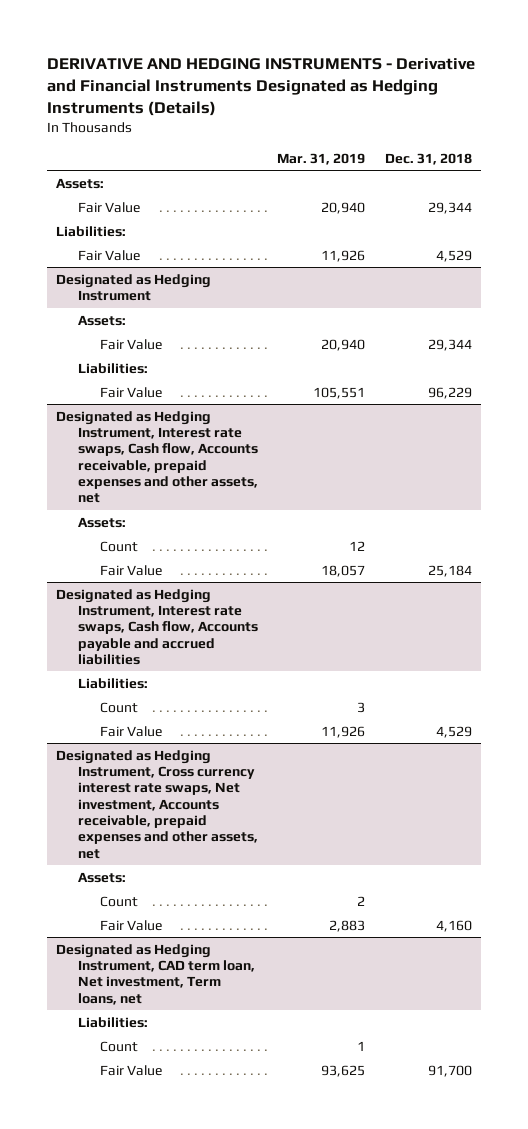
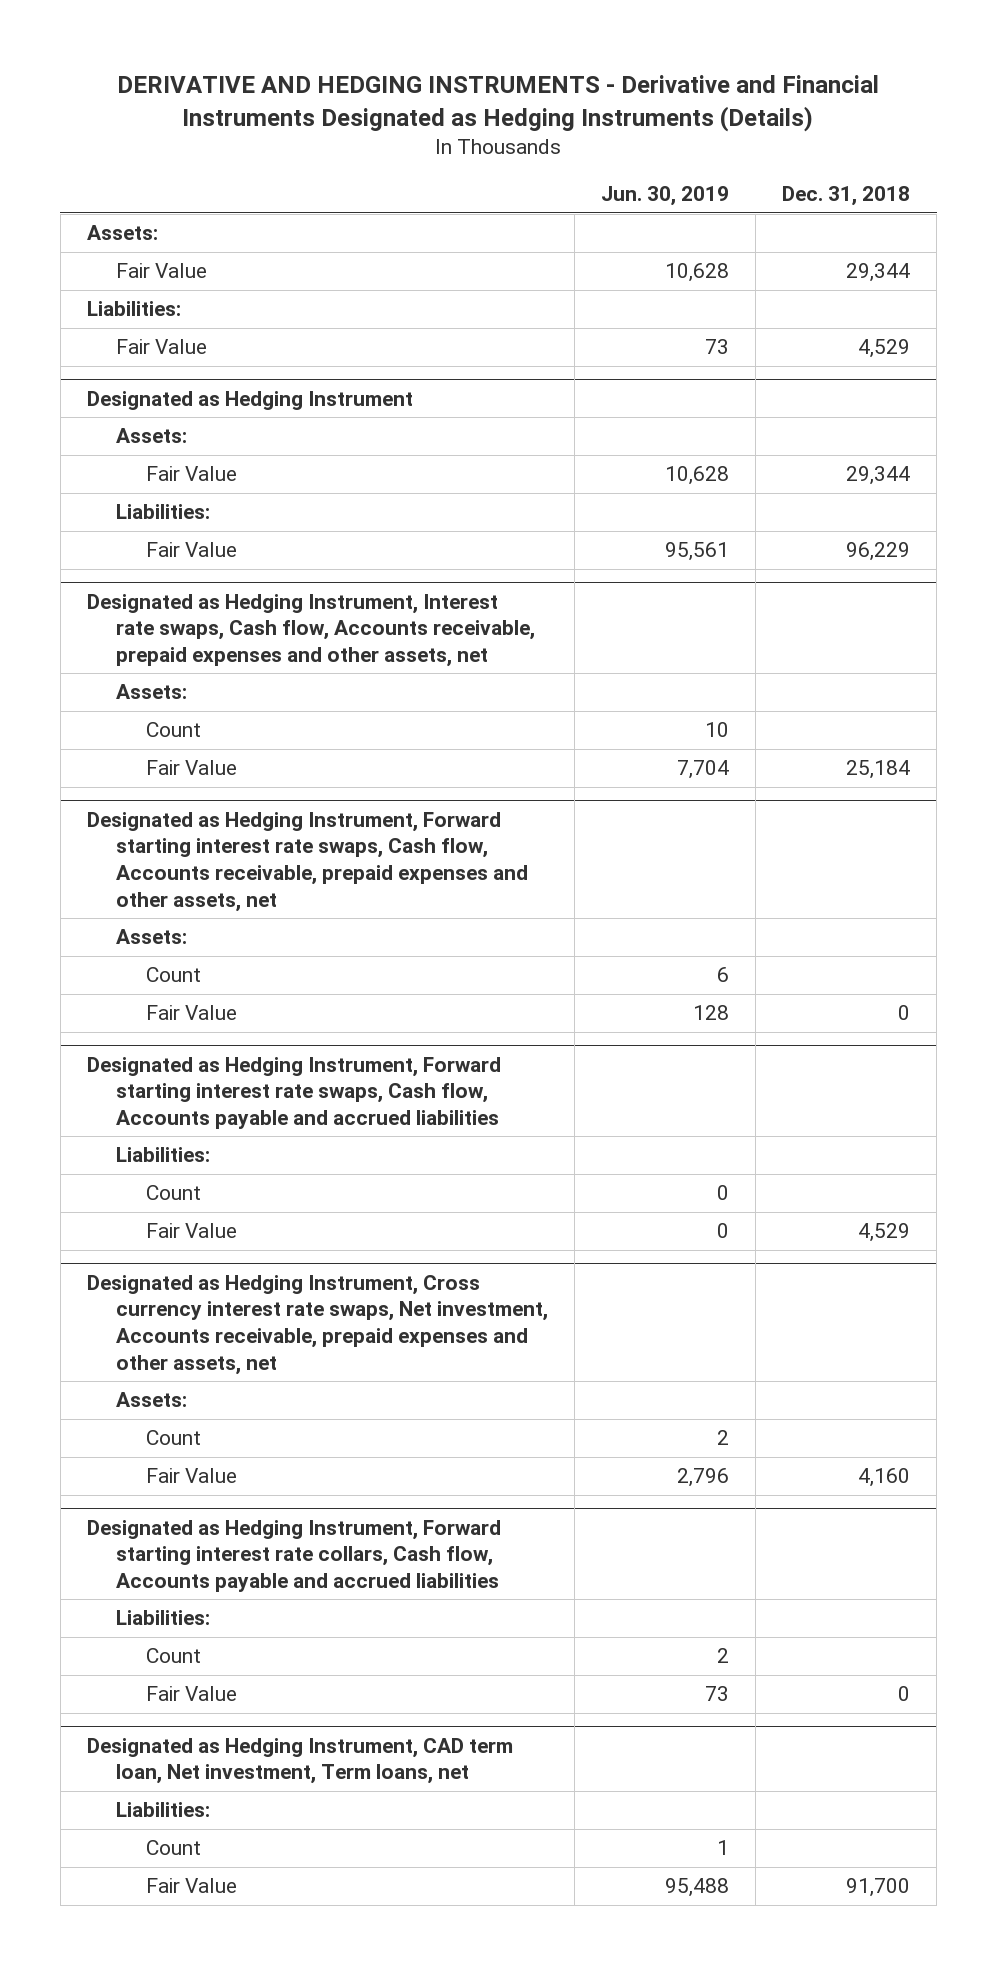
[277,152,366,165] Mar. 31, 2019 -> none
none -> [601,186,730,207] Jun. 30, 2019
none -> [86,811,529,912] Designated as Hedging Instrument, Forward starting interest rate swaps, Cash flow, Accounts receivable, prepaid expenses and other assets, net
none -> [116,929,188,945] Assets:
none -> [146,967,202,983] Count
none -> [146,1005,238,1021] Fair Value
[56,588,259,665] Designated as Hedging Instrument, Interest rate swaps, Cash flow, Accounts payable and accrued liabilities -> [86,1056,501,1129] Designated as Hedging Instrument, Forward starting interest rate swaps, Cash flow, Accounts payable and accrued liabilities
none -> [86,1519,501,1592] Designated as Hedging Instrument, Forward starting interest rate collars, Cash flow, Accounts payable and accrued liabilities
none -> [116,1610,211,1626] Liabilities:
none -> [146,1648,202,1664] Count
none -> [146,1686,238,1702] Fair Value

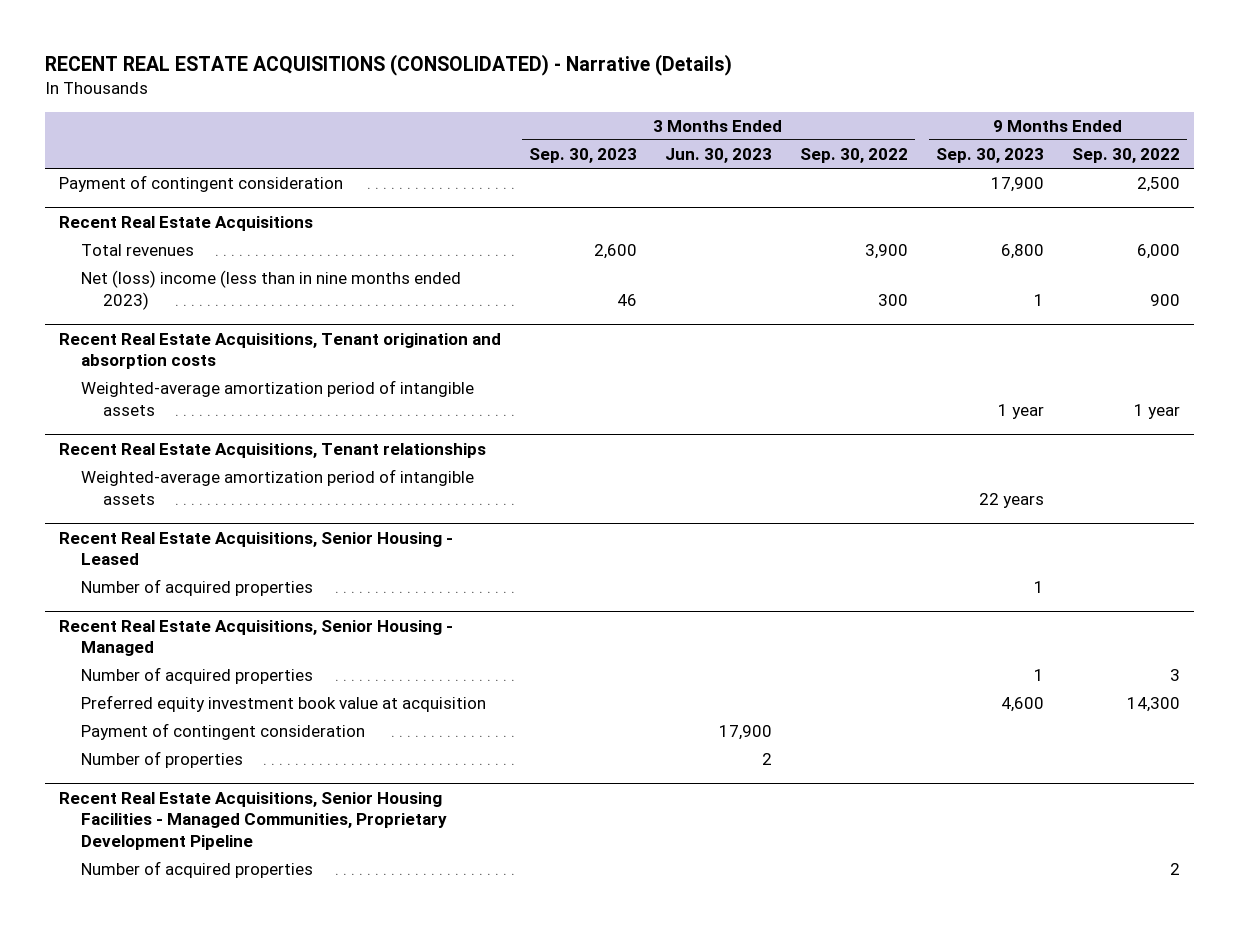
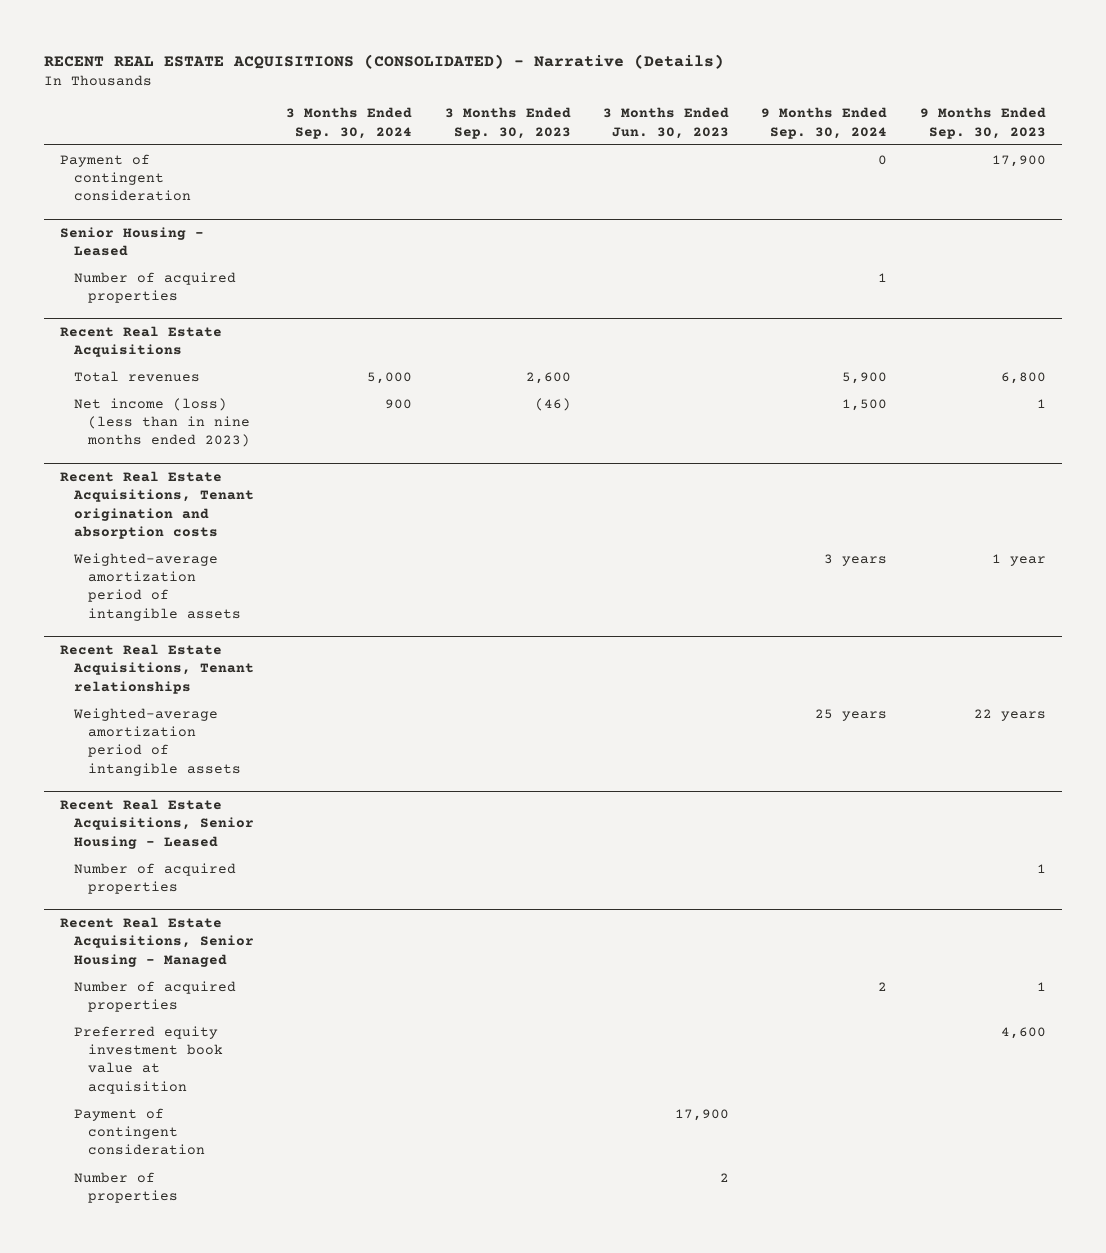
[799,148,908,164] Sep. 30, 2022 -> none
[1071,148,1180,164] Sep. 30, 2022 -> none
none -> [286,107,413,139] 3 Months Ended Sep. 30, 2024
none -> [761,107,888,139] 9 Months Ended Sep. 30, 2024
none -> [59,226,204,257] Senior Housing - Leased
none -> [74,271,237,304] Number of acquired properties
[80,270,461,310] Net (loss) income (less than in nine months ended 2023) -> [74,397,251,448] Net income (loss) (less than in nine months ended 2023)
[616,293,637,306] 46 -> [534,397,571,411] (46)
[58,791,447,850] Recent Real Estate Acquisitions, Senior Housing Facilities - Managed Communities, Proprietary Development Pipeline -> none
[80,861,313,879] Number of acquired properties -> none

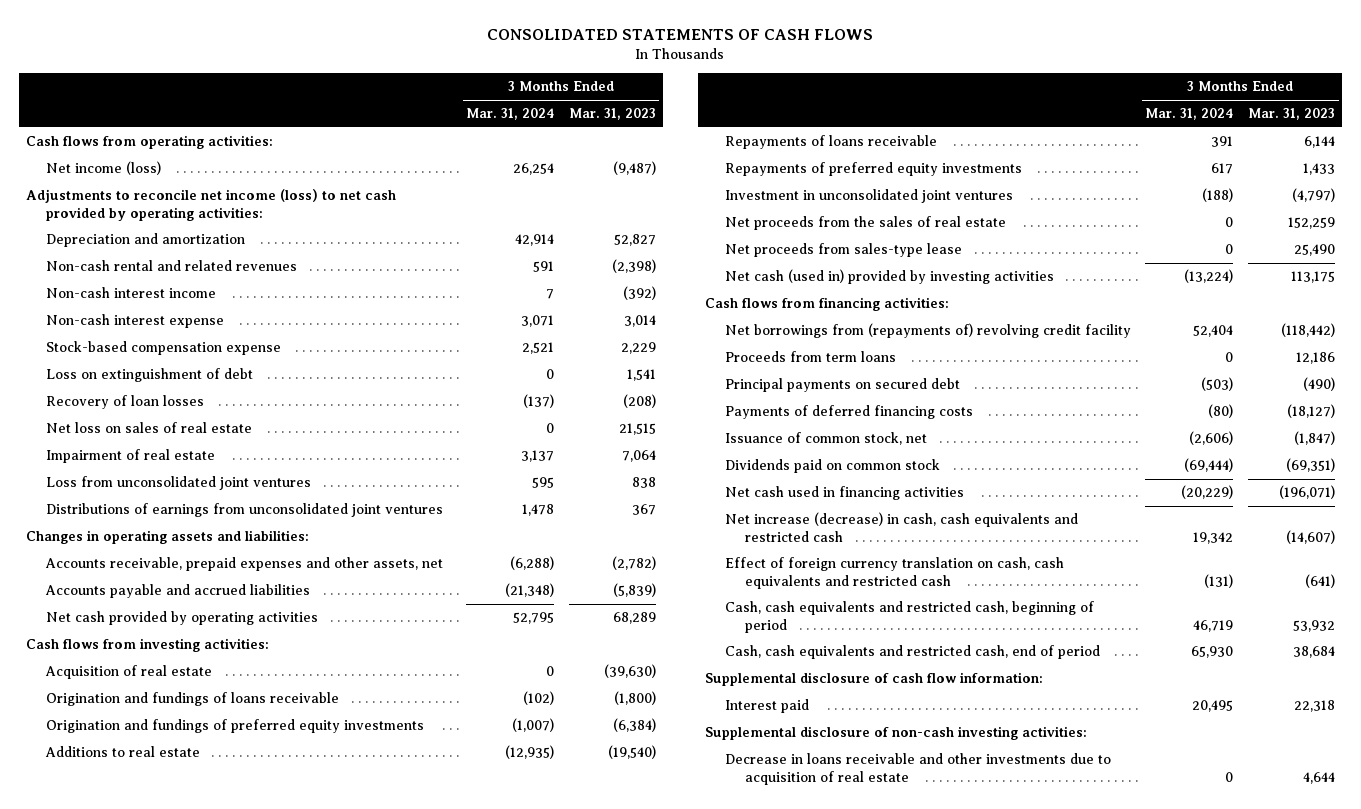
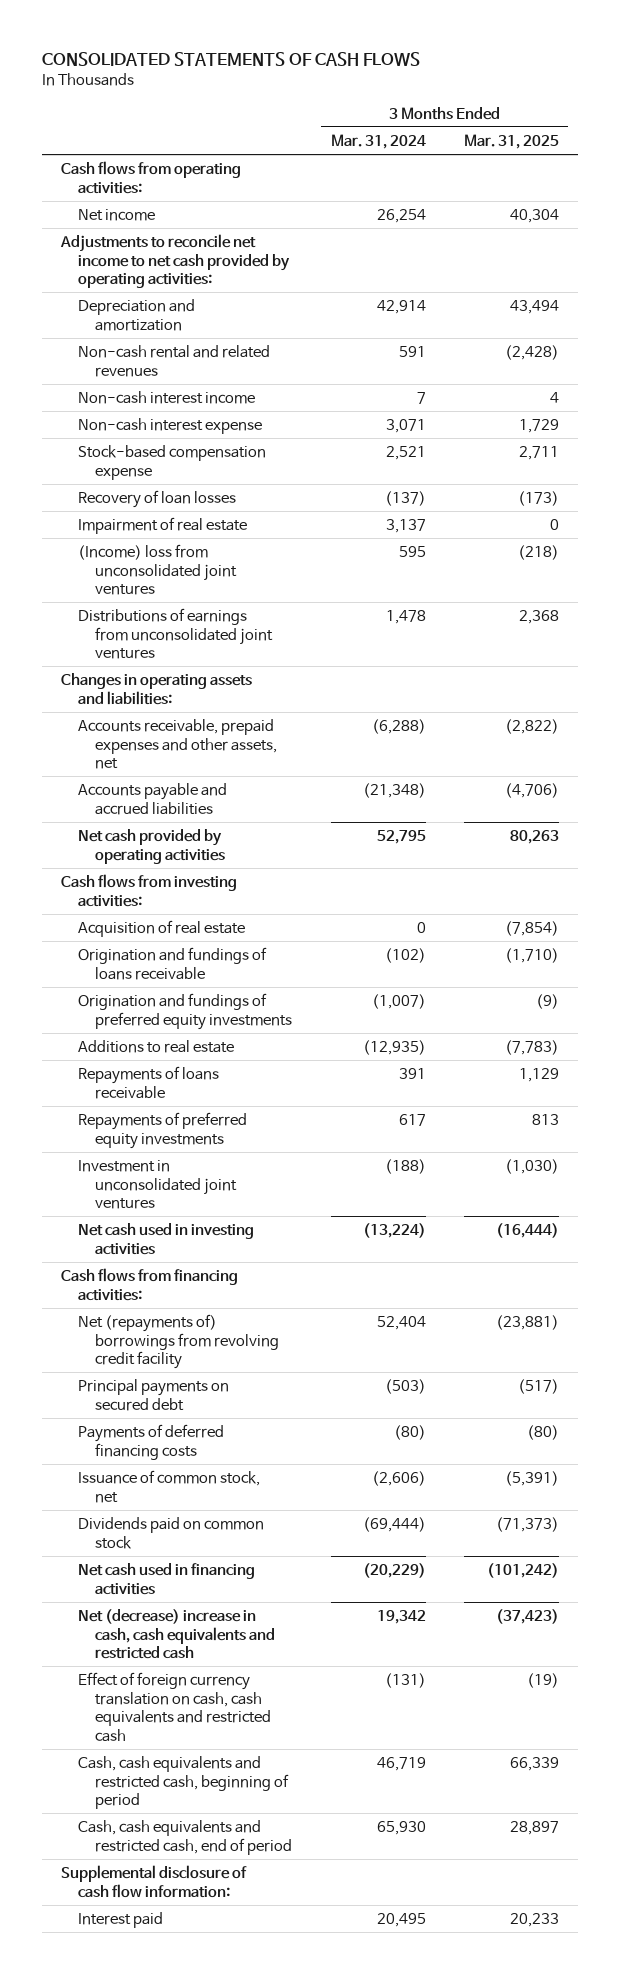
[568,108,656,121] Mar. 31, 2023 -> none
none -> [463,133,559,149] Mar. 31, 2025
[45,161,161,176] Net income (loss) -> [78,208,156,221] Net income
[25,189,396,221] Adjustments to reconcile net income (loss) to net cash provided by operating activities: -> [59,233,291,289] Adjustments to reconcile net income to net cash provided by operating activities:
[45,368,253,383] Loss on extinguishment of debt -> none
[45,422,252,434] Net loss on sales of real estate -> none
[45,476,311,491] Loss from unconsolidated joint ventures -> [78,543,238,596] (Income) loss from unconsolidated joint ventures
[725,216,1007,231] Net proceeds from the sales of real estate -> none
[725,243,963,258] Net proceeds from sales-type lease -> none
[725,269,1055,285] Net cash (used in) provided by investing activities -> [78,1222,255,1255] Net cash used in investing activities
[725,351,897,363] Proceeds from term loans -> none
[725,323,1132,339] Net borrowings from (repayments of) revolving credit facility -> [78,1313,280,1370] Net (repayments of) borrowings from revolving credit facility
[725,512,1079,542] Net increase (decrease) in cash, cash equivalents and restricted cash -> [78,1608,276,1660] Net (decrease) increase in cash, cash equivalents and restricted cash
[705,726,1088,741] Supplemental disclosure of non-cash investing activities: -> none
[725,753,1112,785] Decrease in loans receivable and other investments due to acquisition of real estate -> none

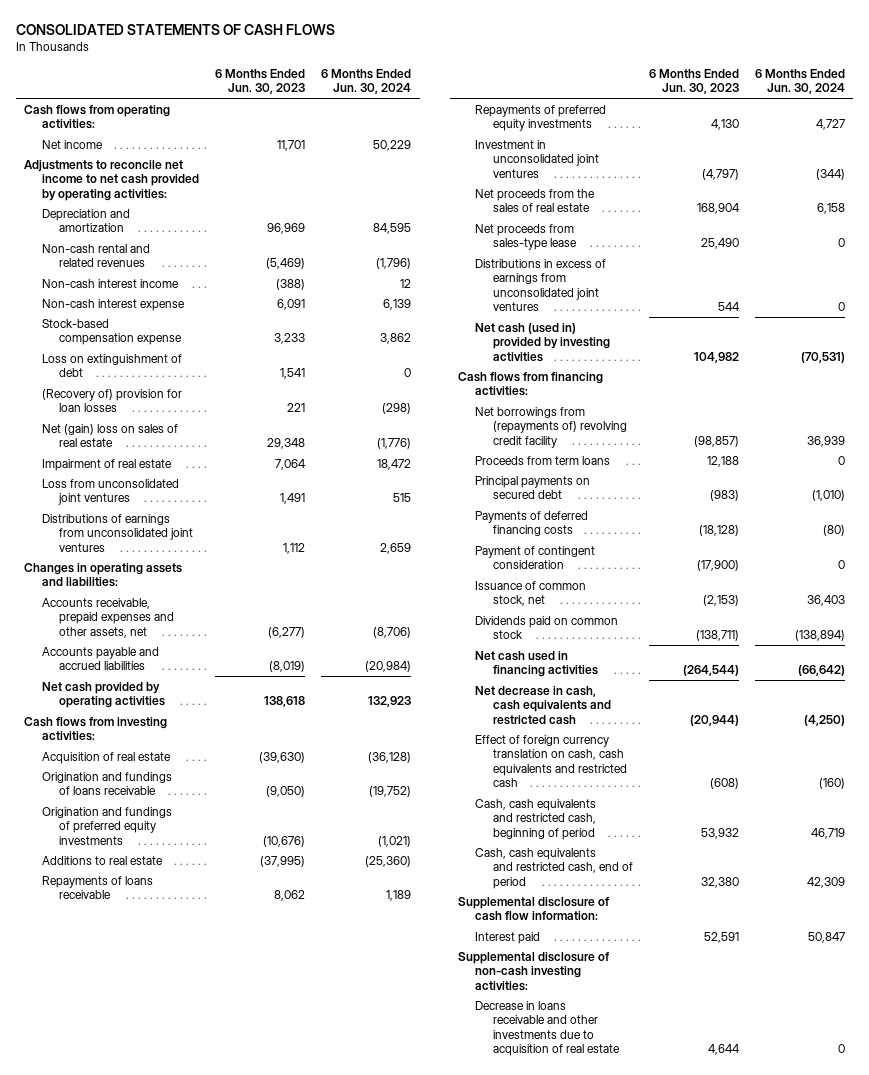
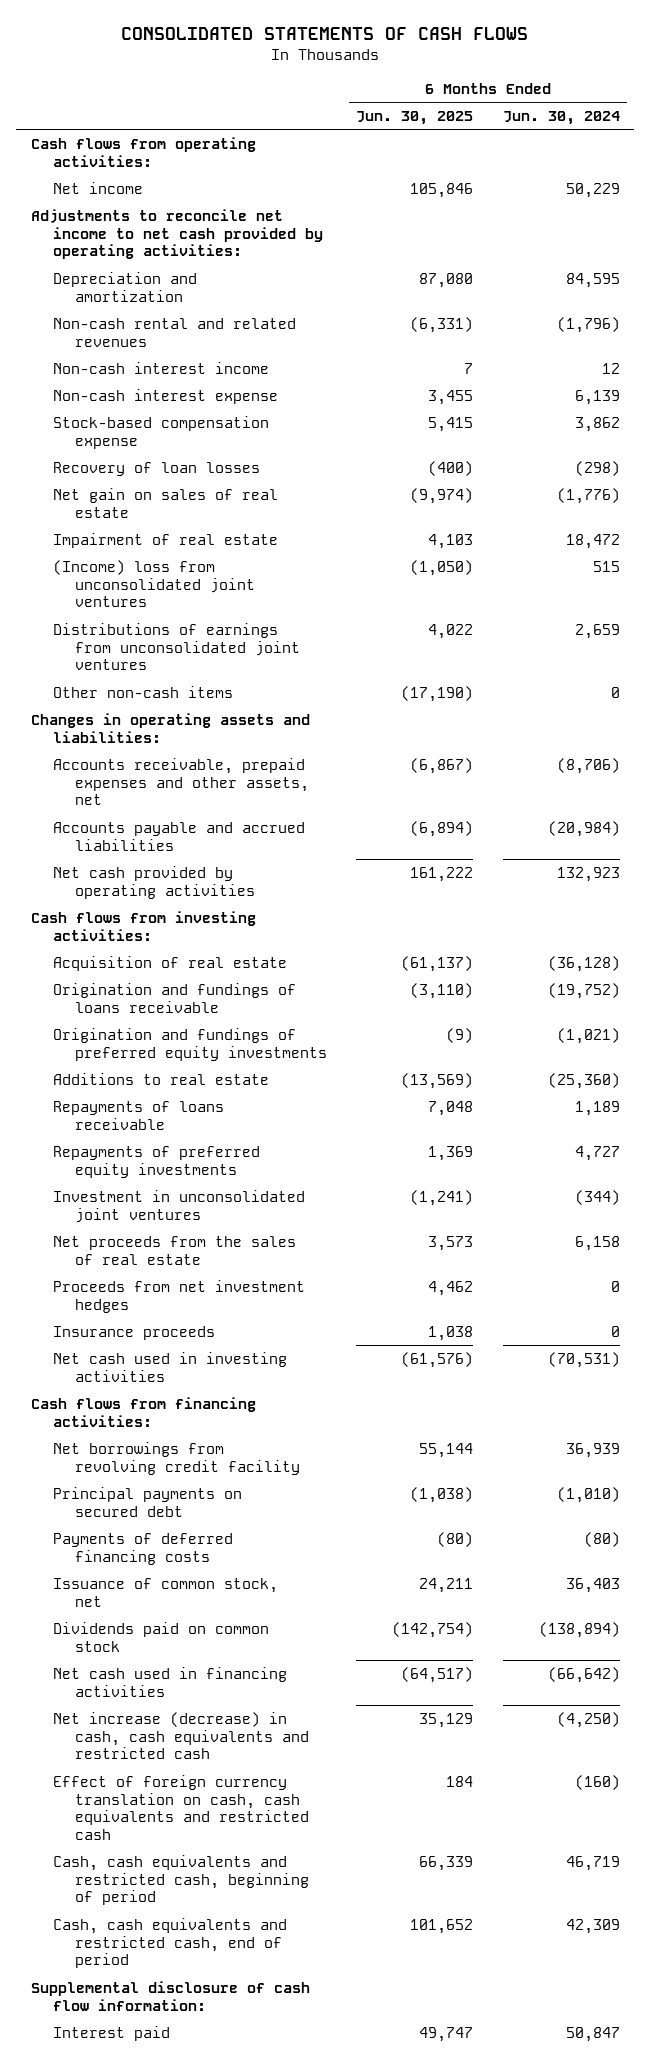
[215,68,306,95] 6 Months Ended Jun. 30, 2023 -> none
none -> [356,111,474,126] Jun. 30, 2025
[41,353,182,378] Loss on extinguishment of debt -> none
[41,388,182,413] (Recovery of) provision for loan losses -> [52,461,260,476] Recovery of loan losses
[41,423,178,448] Net (gain) loss on sales of real estate -> [52,487,278,518] Net gain on sales of real estate
[41,478,179,506] Loss from unconsolidated joint ventures -> [52,559,256,608] (Income) loss from unconsolidated joint ventures
none -> [52,685,233,698] Other non-cash items
[475,223,577,251] Net proceeds from sales-type lease -> none
[475,258,607,312] Distributions in excess of earnings from unconsolidated joint ventures -> none
none -> [52,1279,305,1313] Proceeds from net investment hedges
none -> [52,1325,215,1340] Insurance proceeds
[475,322,610,362] Net cash (used in) provided by investing activities -> [52,1351,287,1382] Net cash used in investing activities
[475,455,611,465] Proceeds from term loans -> none
[475,406,627,448] Net borrowings from (repayments of) revolving credit facility -> [52,1441,301,1475] Net borrowings from revolving credit facility
[475,545,596,570] Payment of contingent consideration -> none
[475,685,611,725] Net decrease in cash, cash equivalents and restricted cash -> [52,1711,310,1760] Net increase (decrease) in cash, cash equivalents and restricted cash
[457,951,609,991] Supplemental disclosure of non-cash investing activities: -> none
[475,1000,620,1057] Decrease in loans receivable and other investments due to acquisition of real estate -> none

